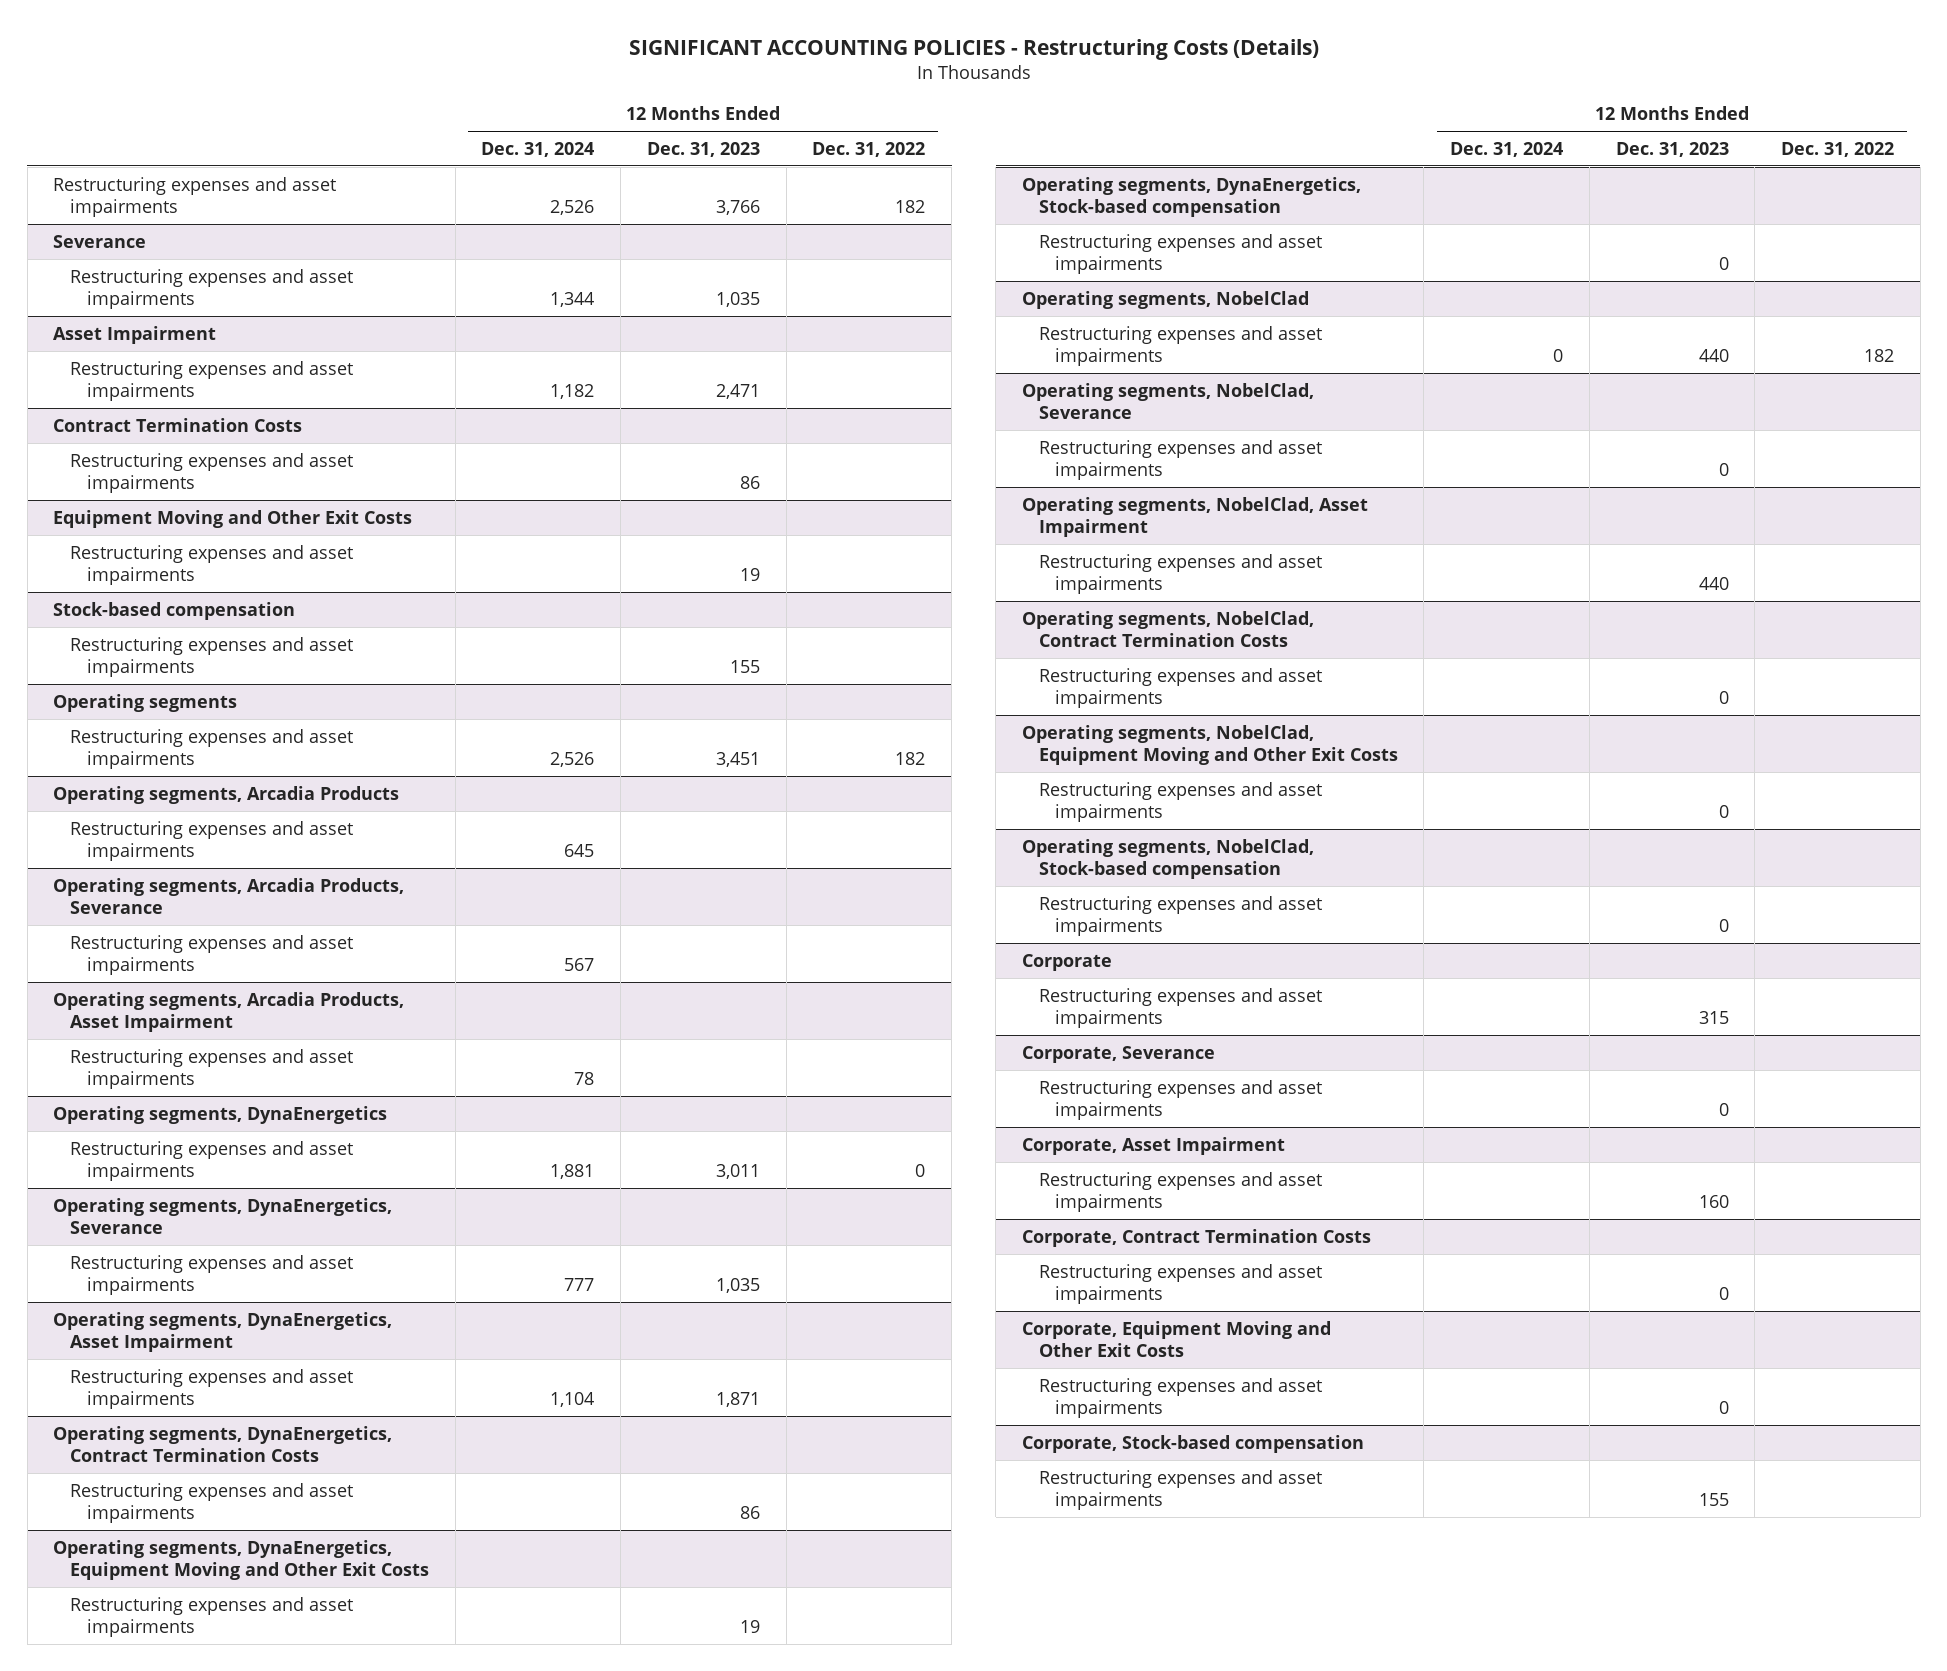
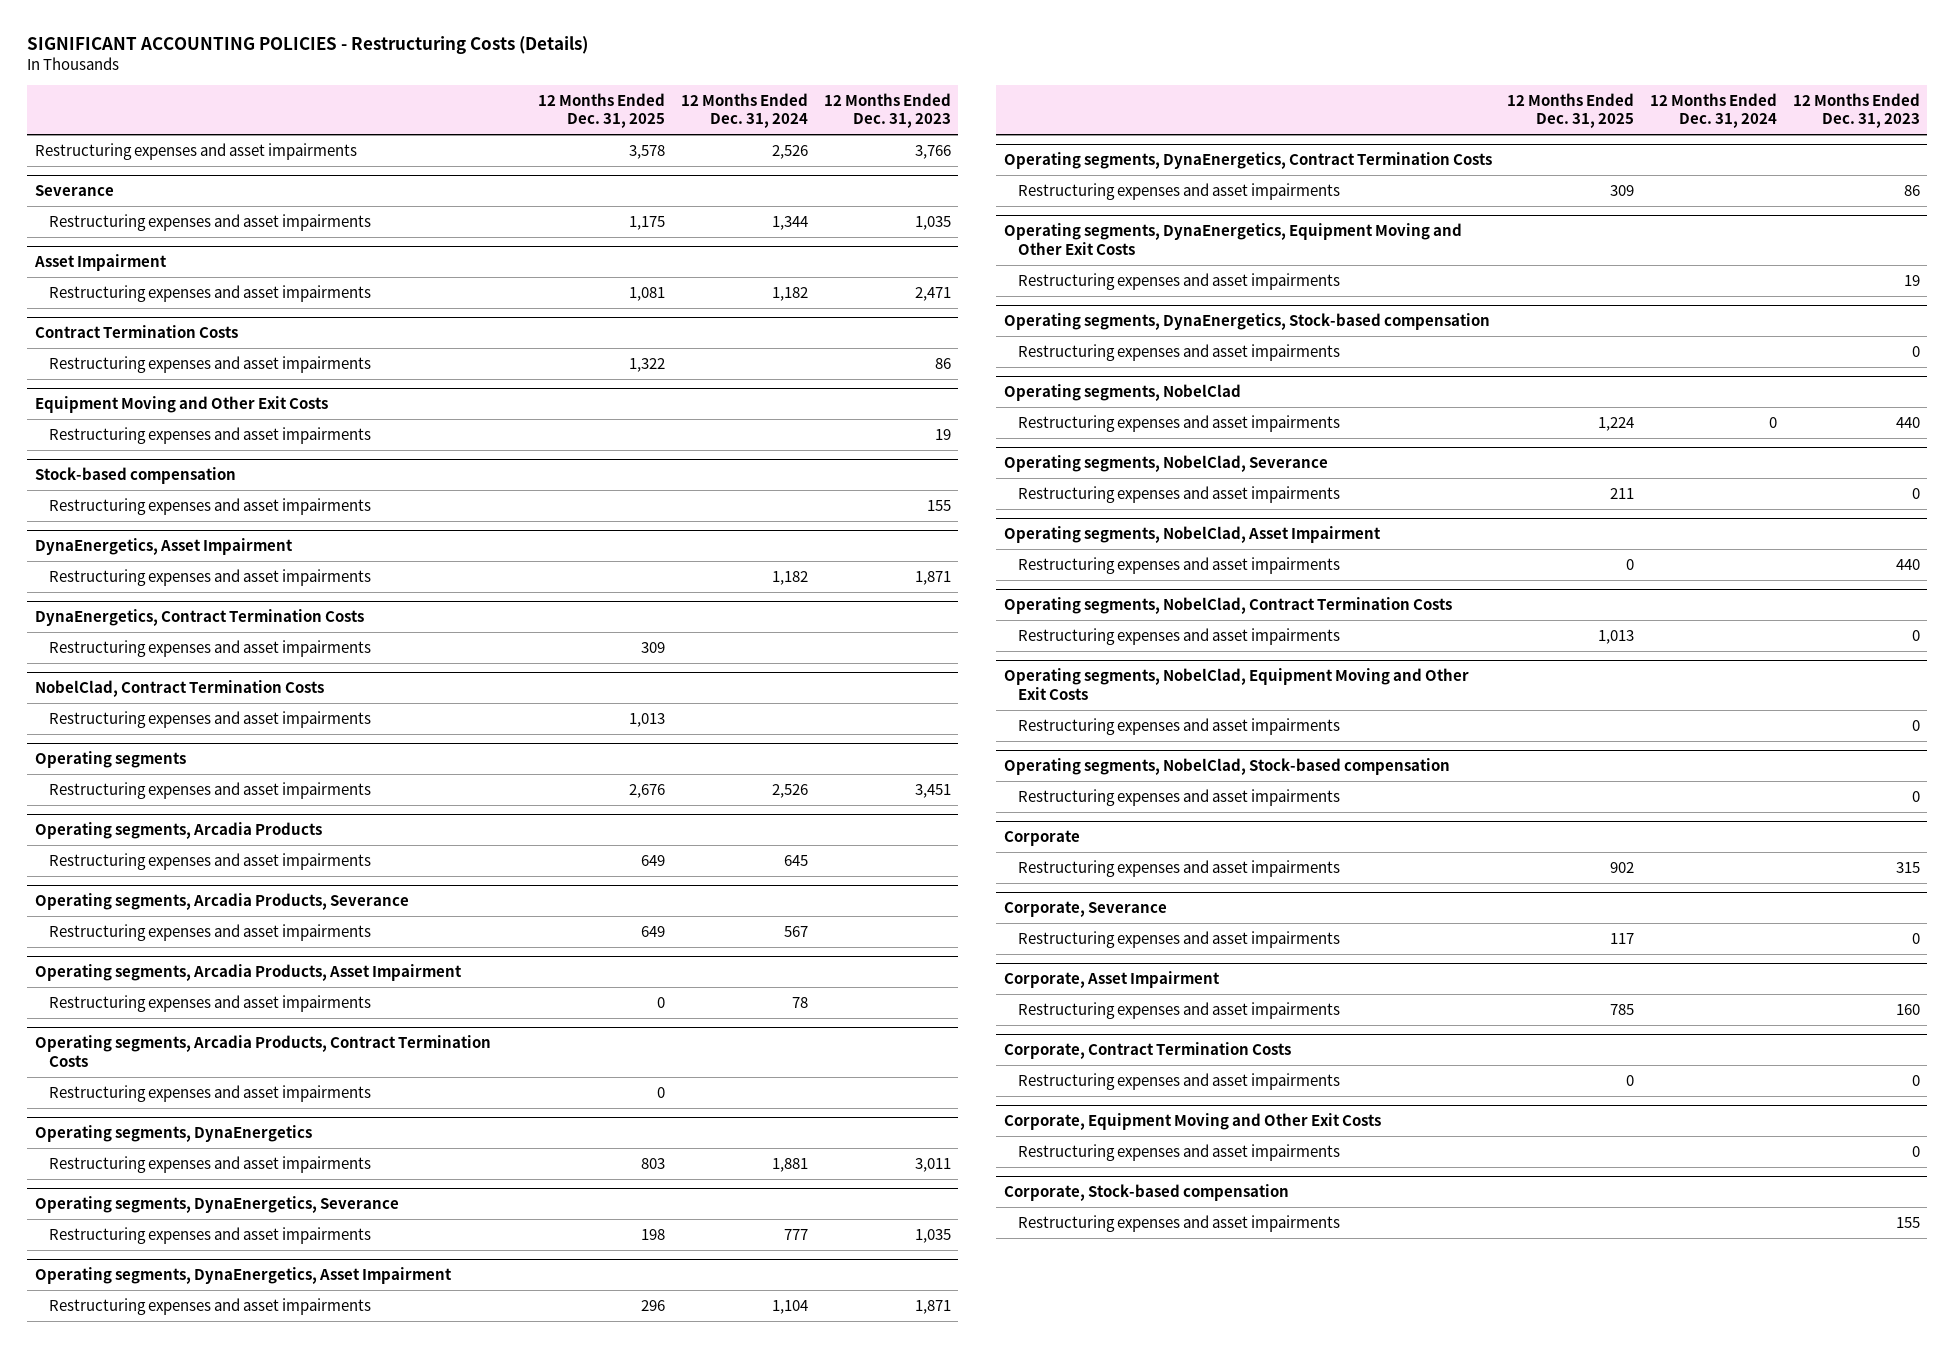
[812,141,926,157] Dec. 31, 2022 -> none
none -> [538,92,666,129] 12 Months Ended Dec. 31, 2025
none -> [34,538,293,556] DynaEnergetics, Asset Impairment
none -> [48,568,371,586] Restructuring expenses and asset impairments
none -> [34,609,364,627] DynaEnergetics, Contract Termination Costs
none -> [48,639,371,657] Restructuring expenses and asset impairments
none -> [34,680,324,698] NobelClad, Contract Termination Costs
none -> [48,710,371,728] Restructuring expenses and asset impairments
none -> [34,1035,491,1067] Operating segments, Arcadia Products, Contract Termination Costs
none -> [48,1084,371,1102] Restructuring expenses and asset impairments

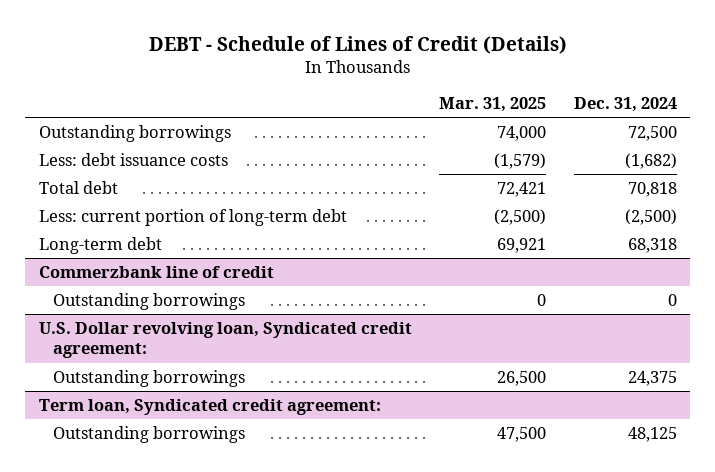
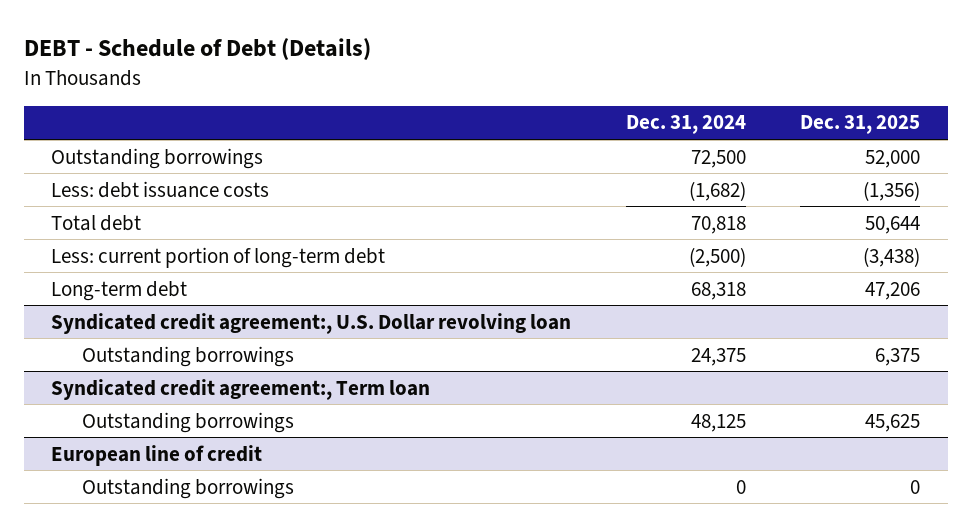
[148,35,567,54] DEBT - Schedule of Lines of Credit (Details) -> [23,38,371,61] DEBT - Schedule of Debt (Details)
[439,97,547,113] Mar. 31, 2025 -> none
none -> [800,115,921,135] Dec. 31, 2025
[38,266,274,279] Commerzbank line of credit -> none
[53,293,246,311] Outstanding borrowings -> none
[38,322,412,359] U.S. Dollar revolving loan, Syndicated credit agreement: -> [51,312,572,334] Syndicated credit agreement:, U.S. Dollar revolving loan
[38,399,381,416] Term loan, Syndicated credit agreement: -> [51,378,431,400] Syndicated credit agreement:, Term loan
none -> [51,444,263,466] European line of credit
none -> [81,477,294,499] Outstanding borrowings

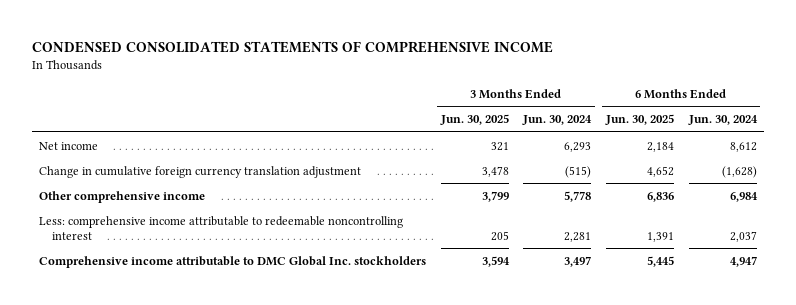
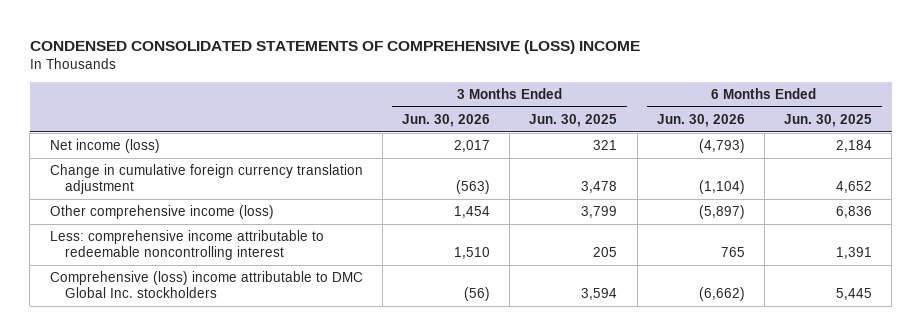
[31,40,553,53] CONDENSED CONSOLIDATED STATEMENTS OF COMPREHENSIVE INCOME -> [29,39,640,54] CONDENSED CONSOLIDATED STATEMENTS OF COMPREHENSIVE (LOSS) INCOME
[522,115,593,126] Jun. 30, 2024 -> none
[687,115,758,126] Jun. 30, 2024 -> none
none -> [401,113,490,127] Jun. 30, 2026
none -> [656,113,745,127] Jun. 30, 2026
[39,141,99,150] Net income -> [49,139,160,154] Net income (loss)
[39,190,206,203] Other comprehensive income -> [49,205,274,220] Other comprehensive income (loss)
[39,255,427,268] Comprehensive income attributable to DMC Global Inc. stockholders -> [49,271,363,298] Comprehensive (loss) income attributable to DMC Global Inc. stockholders

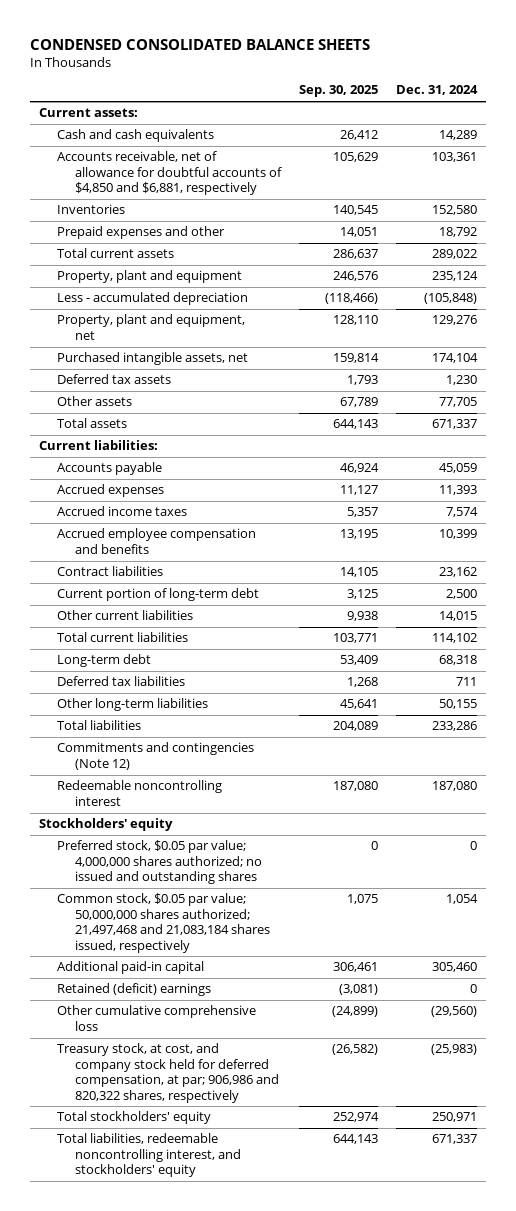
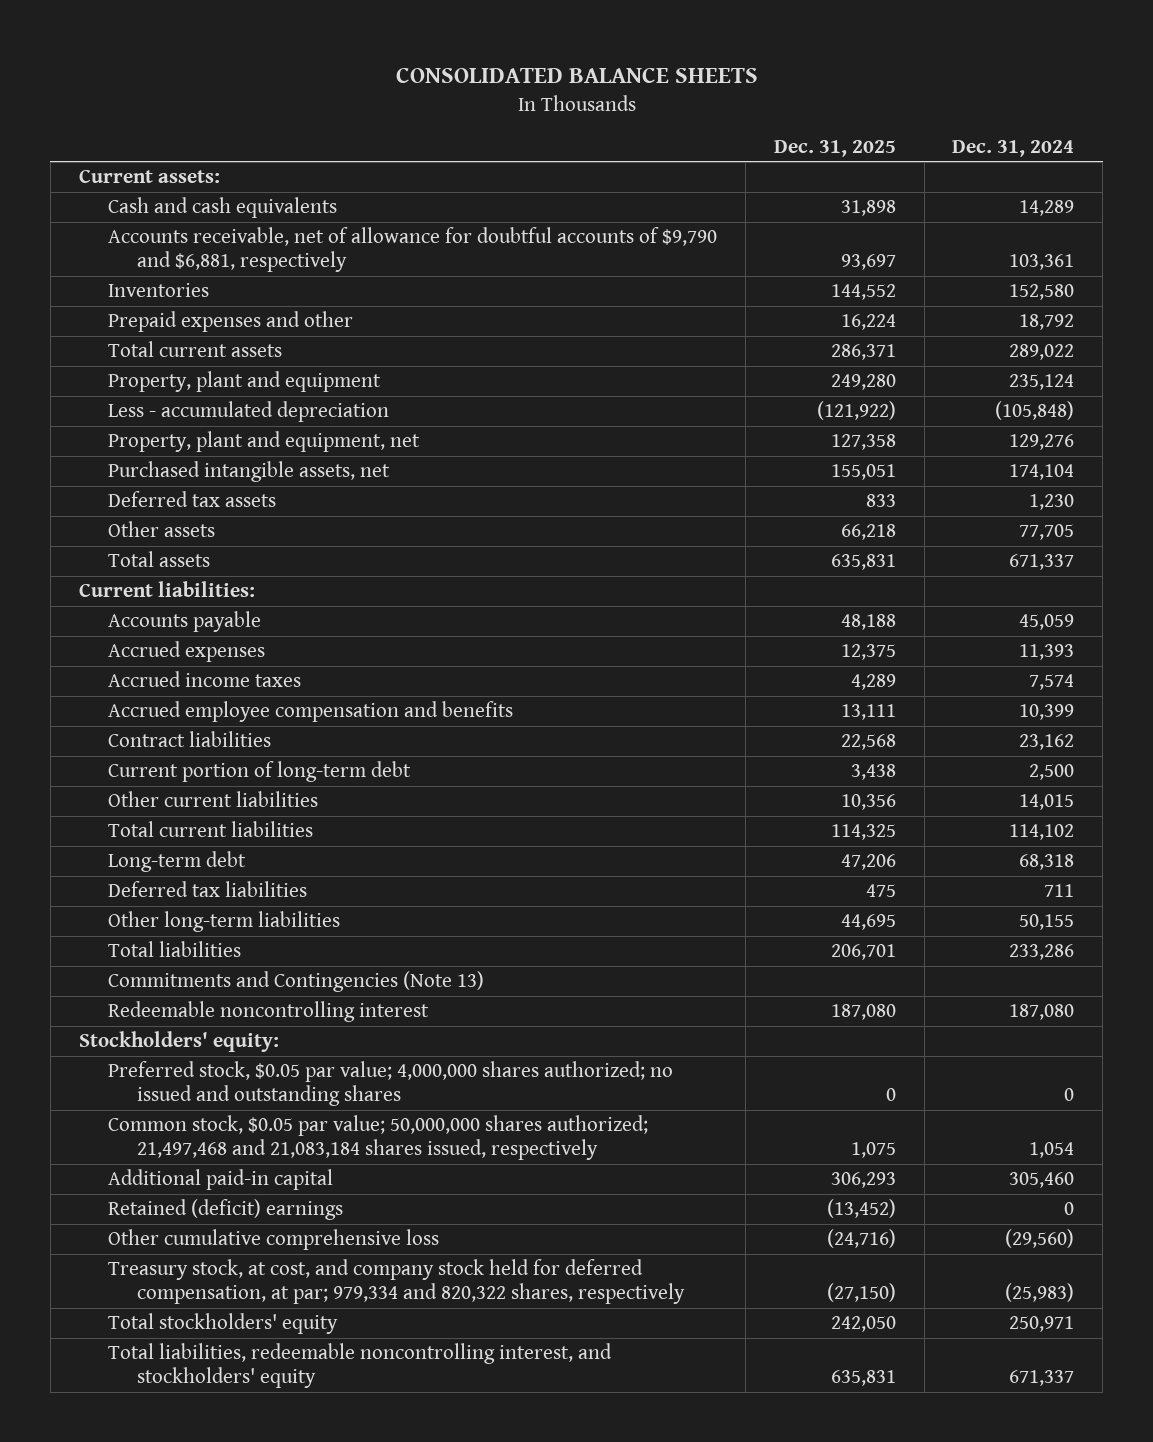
[30,38,371,50] CONDENSED CONSOLIDATED BALANCE SHEETS -> [395,67,758,83] CONSOLIDATED BALANCE SHEETS
[298,85,378,98] Sep. 30, 2025 -> none
none -> [773,140,896,158] Dec. 31, 2025
[57,151,282,196] Accounts receivable, net of allowance for doubtful accounts of $4,850 and $6,881, respectively -> [108,227,718,273] Accounts receivable, net of allowance for doubtful accounts of $9,790 and $6,881, respectively
[57,742,255,770] Commitments and contingencies (Note 12) -> [108,971,485,993] Commitments and Contingencies (Note 13)
[39,818,174,832] Stockholders' equity -> [78,1031,279,1053] Stockholders' equity:
[57,1043,279,1103] Treasury stock, at cost, and company stock held for deferred compensation, at par; 906,986 and 820,322 shares, respectively -> [108,1259,686,1305] Treasury stock, at cost, and company stock held for deferred compensation, at par; 979,334 and 820,322 shares, respectively

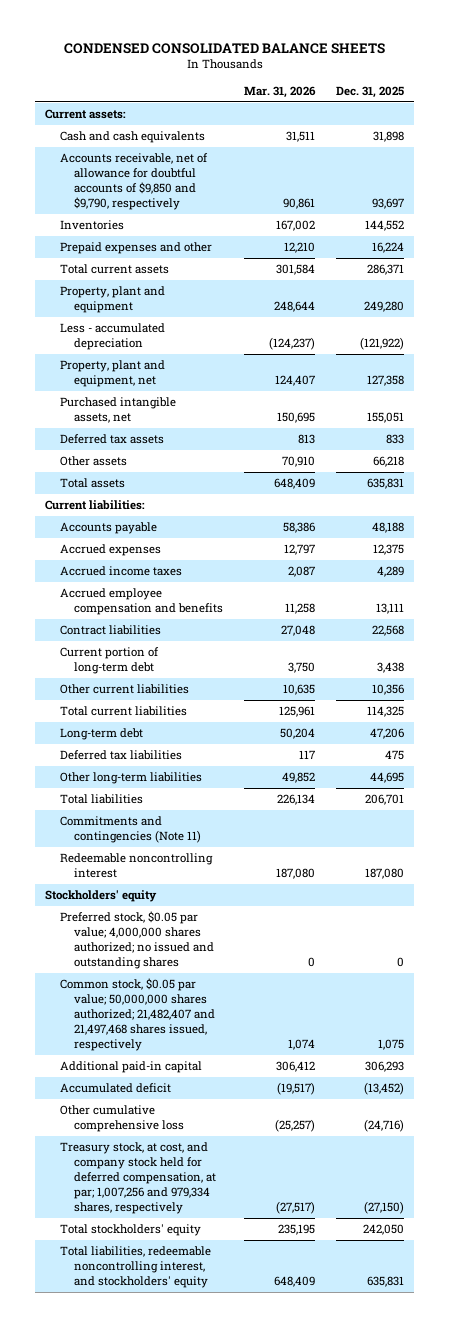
[395,67,758,83] CONSOLIDATED BALANCE SHEETS -> [63,42,385,54] CONDENSED CONSOLIDATED BALANCE SHEETS
[952,140,1075,158] Dec. 31, 2024 -> none
none -> [244,86,317,99] Mar. 31, 2026
[108,227,718,273] Accounts receivable, net of allowance for doubtful accounts of $9,790 and $6,881, respectively -> [59,153,208,210] Accounts receivable, net of allowance for doubtful accounts of $9,850 and $9,790, respectively
[108,971,485,993] Commitments and Contingencies (Note 13) -> [59,816,202,844] Commitments and contingencies (Note 11)
[78,1031,279,1053] Stockholders' equity: -> [45,890,158,903] Stockholders' equity
[108,1115,649,1161] Common stock, $0.05 par value; 50,000,000 shares authorized; 21,497,468 and 21,083,184 shares issued, respectively -> [59,978,216,1051] Common stock, $0.05 par value; 50,000,000 shares authorized; 21,482,407 and 21,497,468 shares issued, respectively
[108,1199,344,1221] Retained (deficit) earnings -> [59,1083,171,1094] Accumulated deficit
[108,1259,686,1305] Treasury stock, at cost, and company stock held for deferred compensation, at par; 979,334 and 820,322 shares, respectively -> [59,1142,217,1214] Treasury stock, at cost, and company stock held for deferred compensation, at par; 1,007,256 and 979,334 shares, respectively

